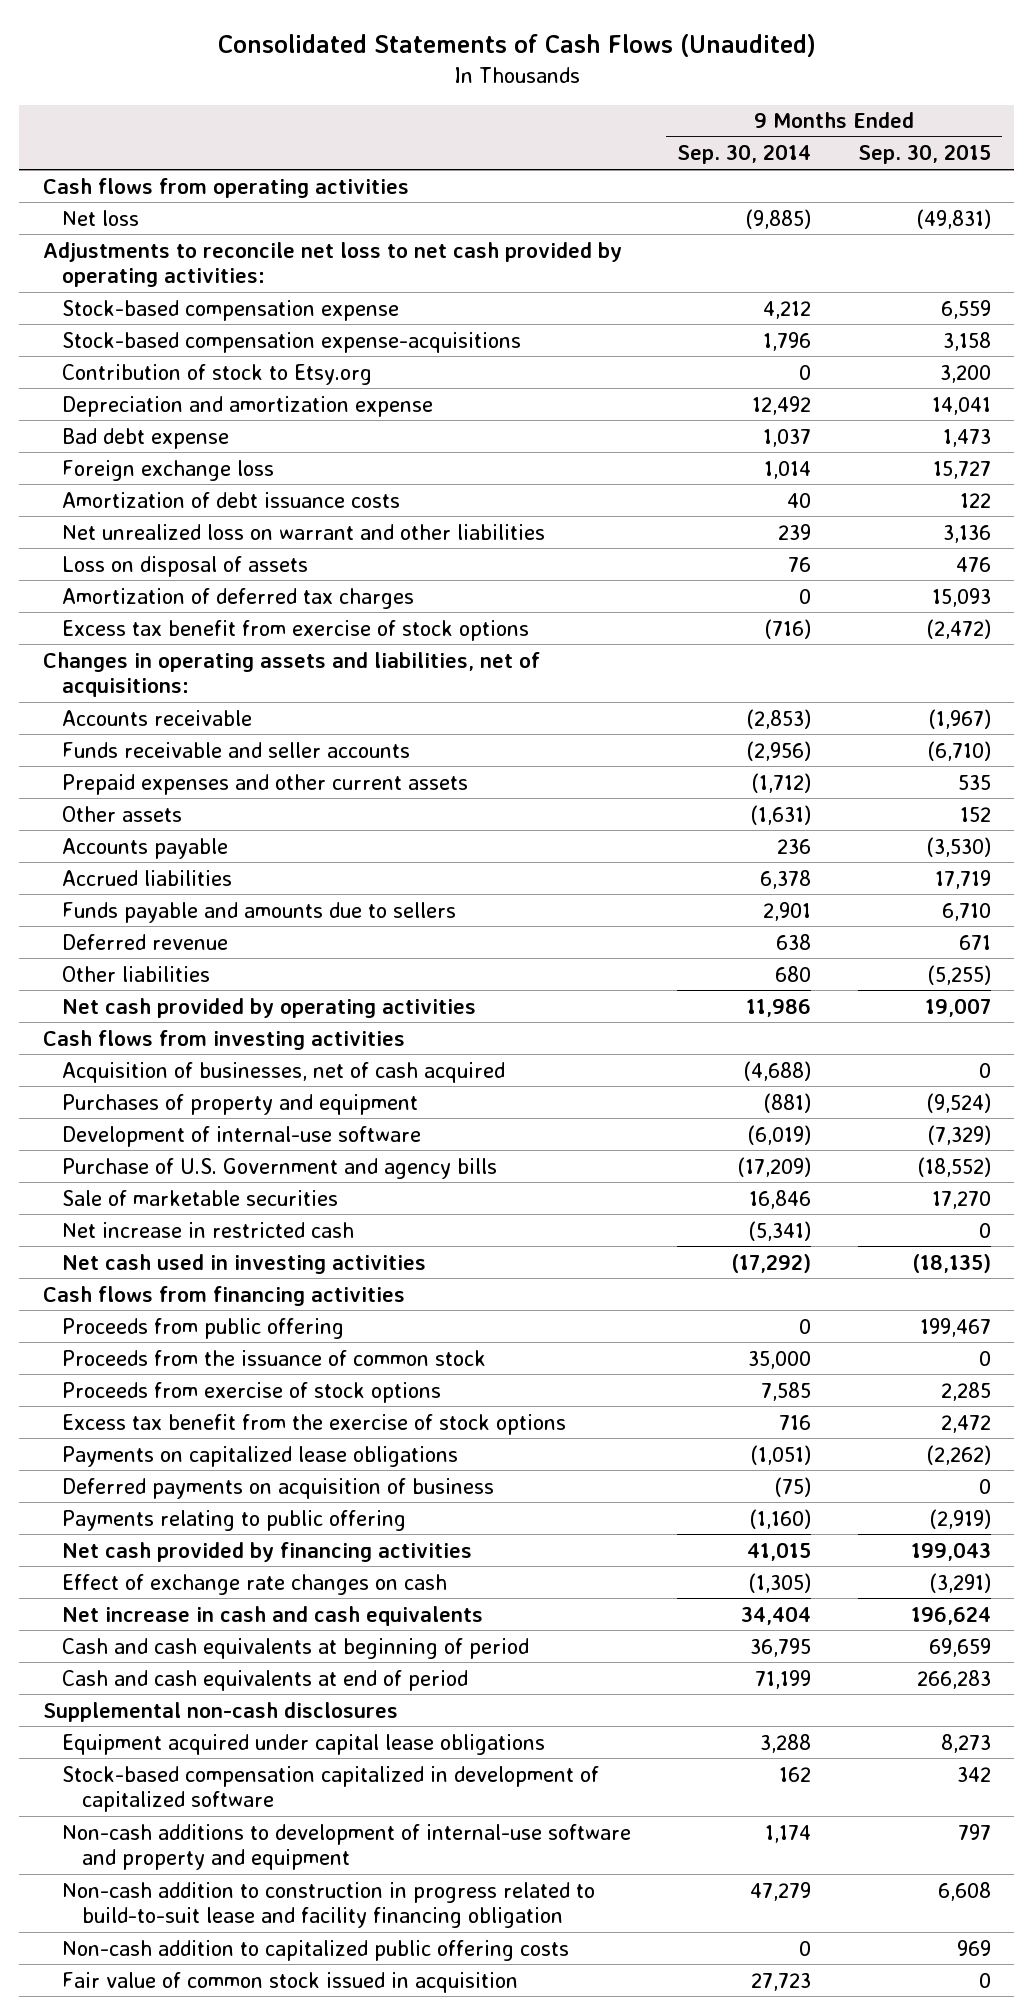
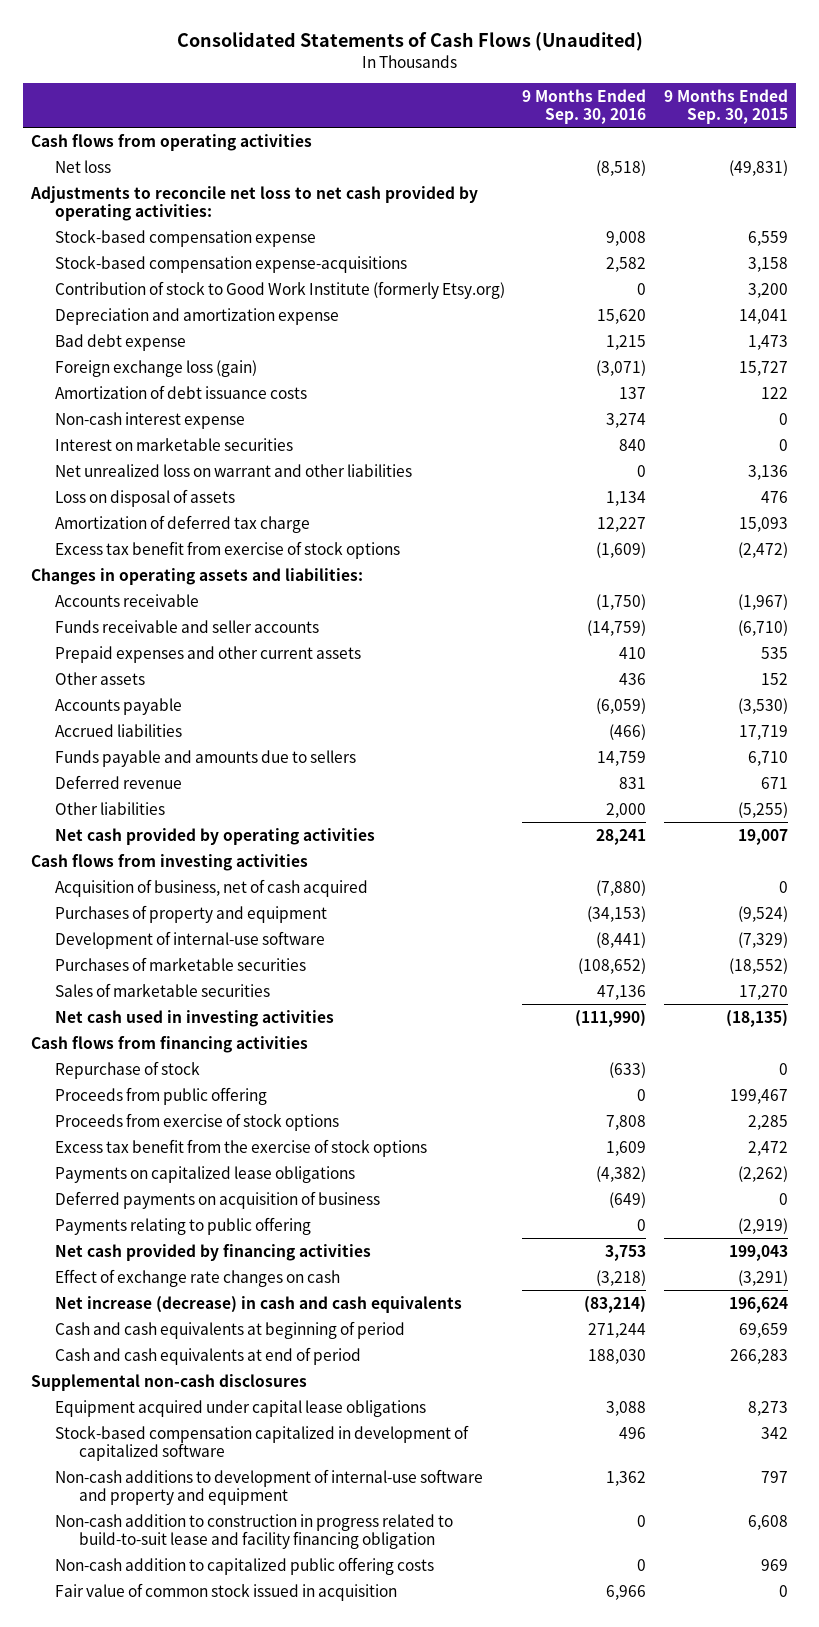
[677,144,812,165] Sep. 30, 2014 -> none
none -> [522,88,647,124] 9 Months Ended Sep. 30, 2016
[62,363,373,385] Contribution of stock to Etsy.org -> [55,280,506,299] Contribution of stock to Good Work Institute (formerly Etsy.org)
[62,459,275,481] Foreign exchange loss -> [55,359,258,377] Foreign exchange loss (gain)
none -> [55,411,246,429] Non-cash interest expense
none -> [55,437,294,451] Interest on marketable securities
[62,587,415,609] Amortization of deferred tax charges -> [55,514,311,533] Amortization of deferred tax charge
[42,651,540,697] Changes in operating assets and liabilities, net of acquisitions: -> [31,567,364,585] Changes in operating assets and liabilities:
[62,1061,506,1083] Acquisition of businesses, net of cash acquired -> [55,878,369,897] Acquisition of business, net of cash acquired
[62,1221,355,1238] Net increase in restricted cash -> none
[62,1157,498,1179] Purchase of U.S. Government and agency bills -> [55,956,307,971] Purchases of marketable securities
[62,1189,339,1206] Sale of marketable securities -> [55,982,271,997] Sales of marketable securities
none -> [55,1060,201,1079] Repurchase of stock
[62,1349,487,1366] Proceeds from the issuance of common stock -> none
[62,1605,484,1626] Net increase in cash and cash equivalents -> [55,1295,463,1313] Net increase (decrease) in cash and cash equivalents

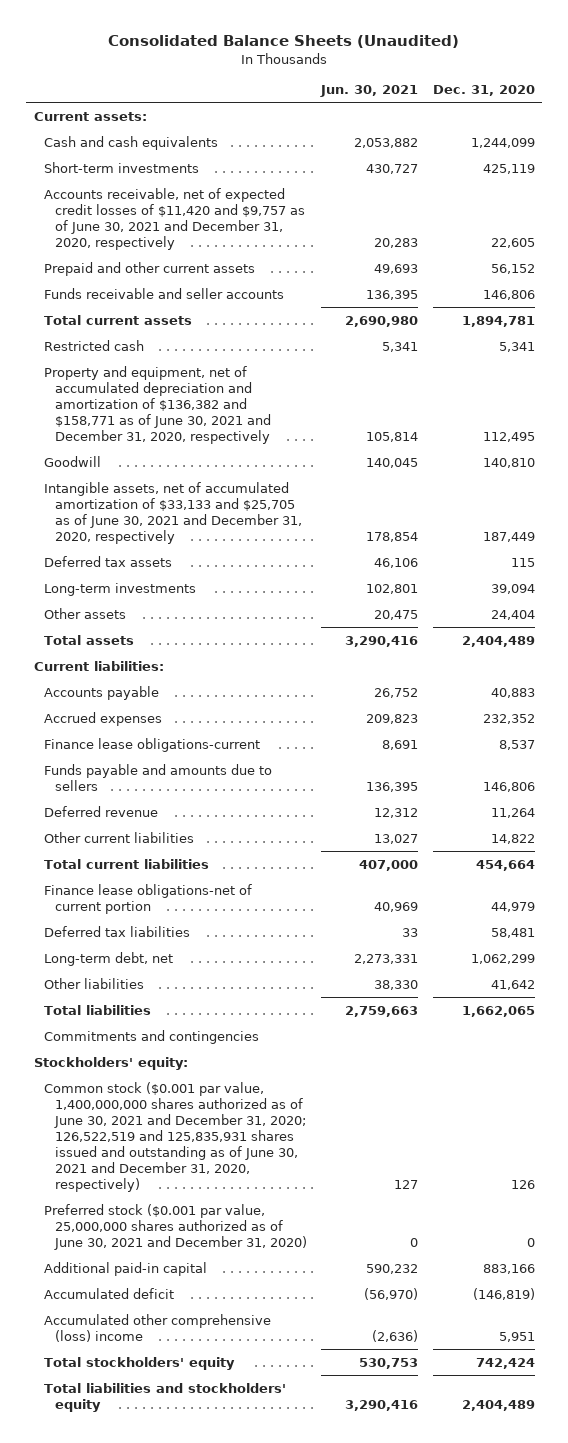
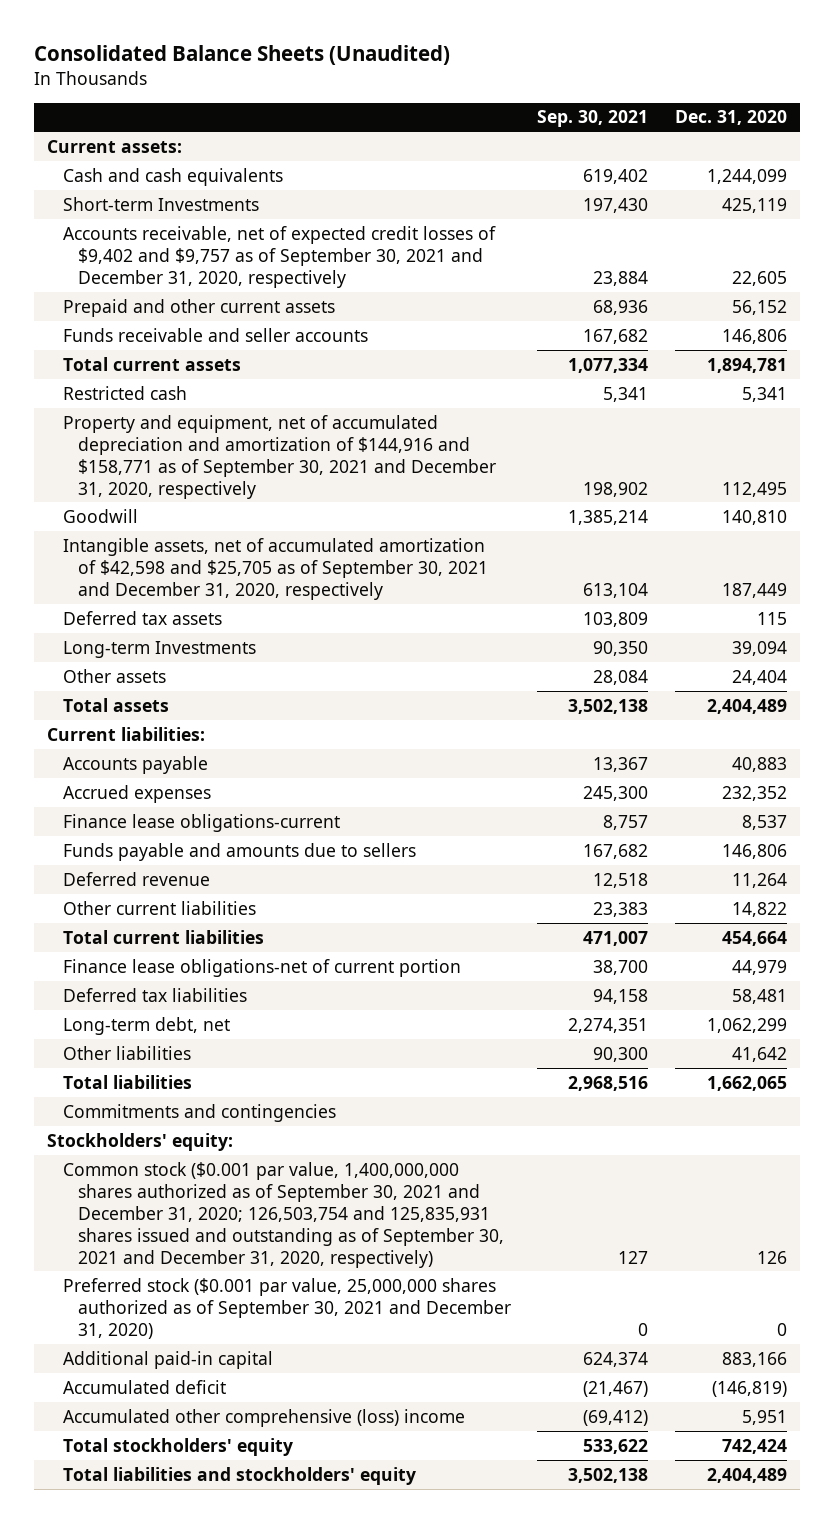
[320,84,419,97] Jun. 30, 2021 -> none
none -> [537,110,649,128] Sep. 30, 2021
[44,161,200,173] Short-term investments -> [62,196,259,211] Short-term Investments
[44,187,306,250] Accounts receivable, net of expected credit losses of $11,420 and $9,757 as of June 30, 2021 and December 31, 2020, respectively -> [62,225,496,288] Accounts receivable, net of expected credit losses of $9,402 and $9,757 as of September 30, 2021 and December 31, 2020, respectively
[44,365,272,444] Property and equipment, net of accumulated depreciation and amortization of $136,382 and $158,771 as of June 30, 2021 and December 31, 2020, respectively -> [62,414,497,499] Property and equipment, net of accumulated depreciation and amortization of $144,916 and $158,771 as of September 30, 2021 and December 31, 2020, respectively
[44,481,303,544] Intangible assets, net of accumulated amortization of $33,133 and $25,705 as of June 30, 2021 and December 31, 2020, respectively -> [62,537,489,600] Intangible assets, net of accumulated amortization of $42,598 and $25,705 as of September 30, 2021 and December 31, 2020, respectively
[44,582,197,596] Long-term investments -> [62,640,256,658] Long-term Investments
[44,1081,307,1192] Common stock ($0.001 par value, 1,400,000,000 shares authorized as of June 30, 2021 and December 31, 2020; 126,522,519 and 125,835,931 shares issued and outstanding as of June 30, 2021 and December 31, 2020, respectively) -> [62,1161,505,1268] Common stock ($0.001 par value, 1,400,000,000 shares authorized as of September 30, 2021 and December 31, 2020; 126,503,754 and 125,835,931 shares issued and outstanding as of September 30, 2021 and December 31, 2020, respectively)
[44,1203,308,1250] Preferred stock ($0.001 par value, 25,000,000 shares authorized as of June 30, 2021 and December 31, 2020) -> [62,1277,512,1339] Preferred stock ($0.001 par value, 25,000,000 shares authorized as of September 30, 2021 and December 31, 2020)

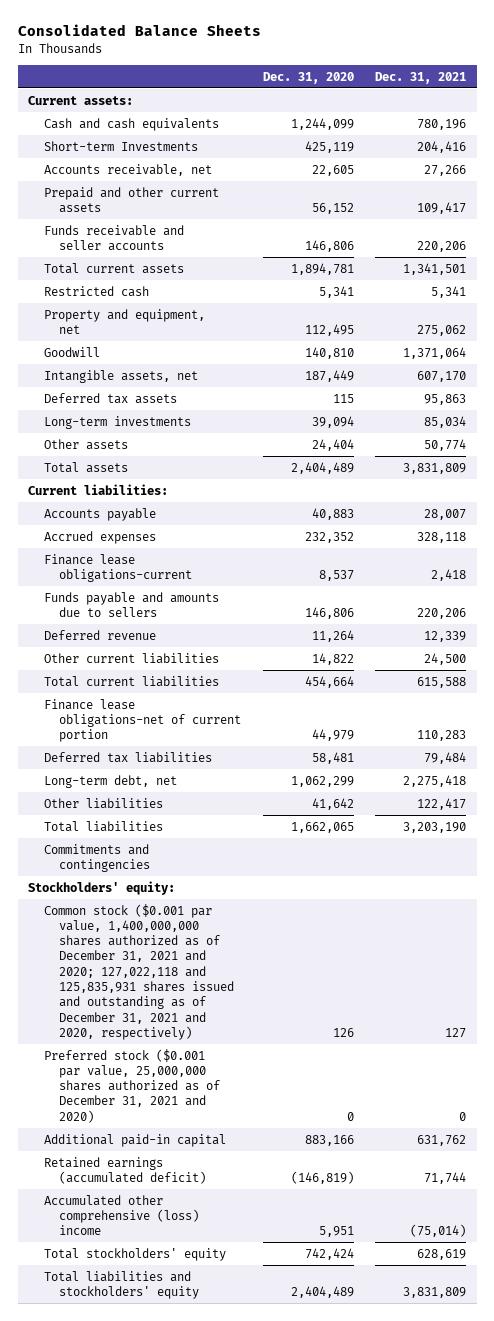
[33,45,450,66] Consolidated Balance Sheets (Unaudited) -> [17,24,261,37] Consolidated Balance Sheets
[537,110,649,128] Sep. 30, 2021 -> none
none -> [375,71,467,84] Dec. 31, 2021
[62,225,496,288] Accounts receivable, net of expected credit losses of $9,402 and $9,757 as of September 30, 2021 and December 31, 2020, respectively -> [43,163,212,176] Accounts receivable, net
[62,414,497,499] Property and equipment, net of accumulated depreciation and amortization of $144,916 and $158,771 as of September 30, 2021 and December 31, 2020, respectively -> [43,308,205,334] Property and equipment, net
[62,537,489,600] Intangible assets, net of accumulated amortization of $42,598 and $25,705 as of September 30, 2021 and December 31, 2020, respectively -> [43,369,198,383] Intangible assets, net
[62,640,256,658] Long-term Investments -> [43,415,191,429] Long-term investments
[62,1161,505,1268] Common stock ($0.001 par value, 1,400,000,000 shares authorized as of September 30, 2021 and December 31, 2020; 126,503,754 and 125,835,931 shares issued and outstanding as of September 30, 2021 and December 31, 2020, respectively) -> [43,903,235,1040] Common stock ($0.001 par value, 1,400,000,000 shares authorized as of December 31, 2021 and 2020; 127,022,118 and 125,835,931 shares issued and outstanding as of December 31, 2021 and 2020, respectively)
[62,1277,512,1339] Preferred stock ($0.001 par value, 25,000,000 shares authorized as of September 30, 2021 and December 31, 2020) -> [43,1048,221,1123] Preferred stock ($0.001 par value, 25,000,000 shares authorized as of December 31, 2021 and 2020)
[62,1379,226,1394] Accumulated deficit -> [43,1156,207,1184] Retained earnings (accumulated deficit)

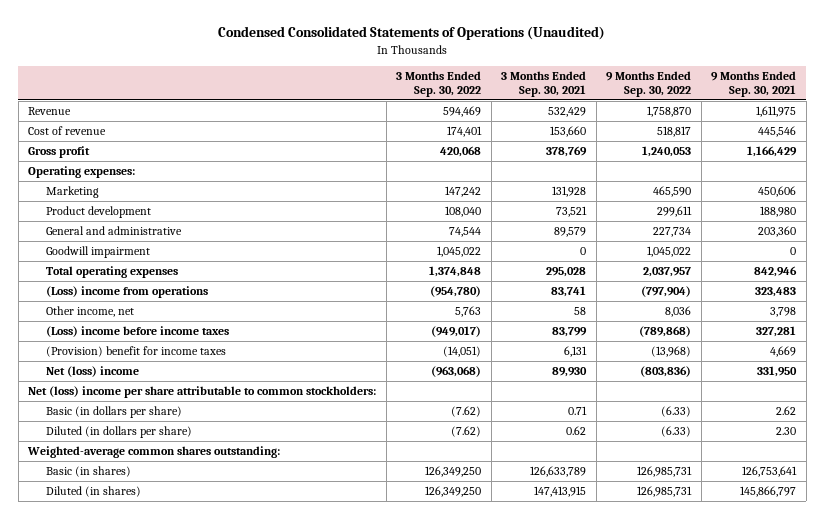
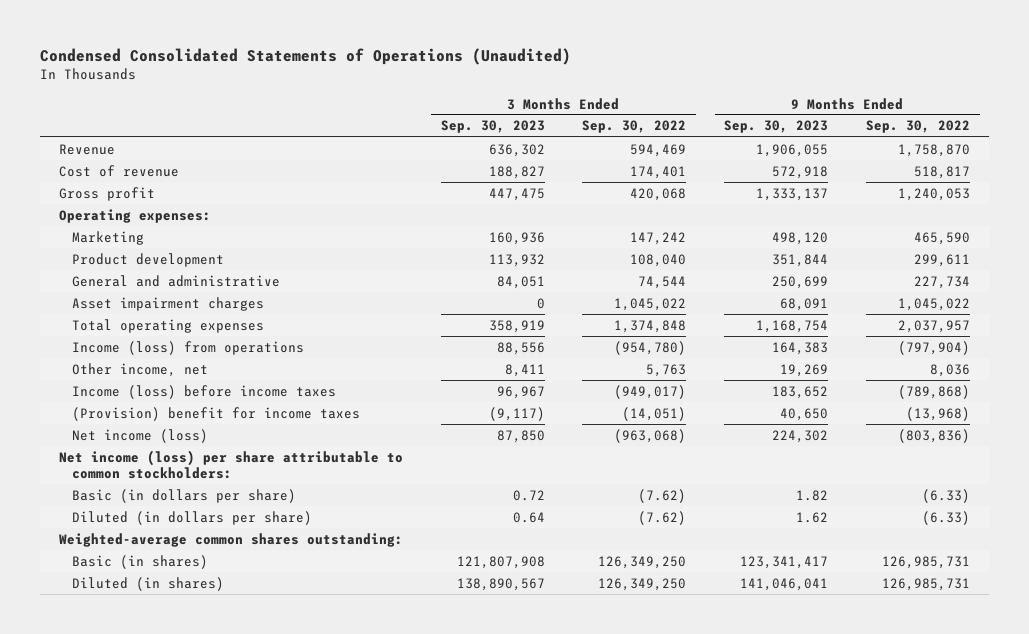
[501,70,587,97] 3 Months Ended Sep. 30, 2021 -> none
[711,70,797,97] 9 Months Ended Sep. 30, 2021 -> none
none -> [440,120,545,134] Sep. 30, 2023
none -> [724,120,829,134] Sep. 30, 2023
[45,246,150,259] Goodwill impairment -> [71,296,264,311] Asset impairment charges
[45,286,208,299] (Loss) income from operations -> [71,340,304,355] Income (loss) from operations
[45,326,229,338] (Loss) income before income taxes -> [71,384,336,399] Income (loss) before income taxes
[45,366,139,378] Net (loss) income -> [71,428,208,443] Net income (loss)
[28,386,377,399] Net (loss) income per share attributable to common stockholders: -> [58,449,403,480] Net income (loss) per share attributable to common stockholders:

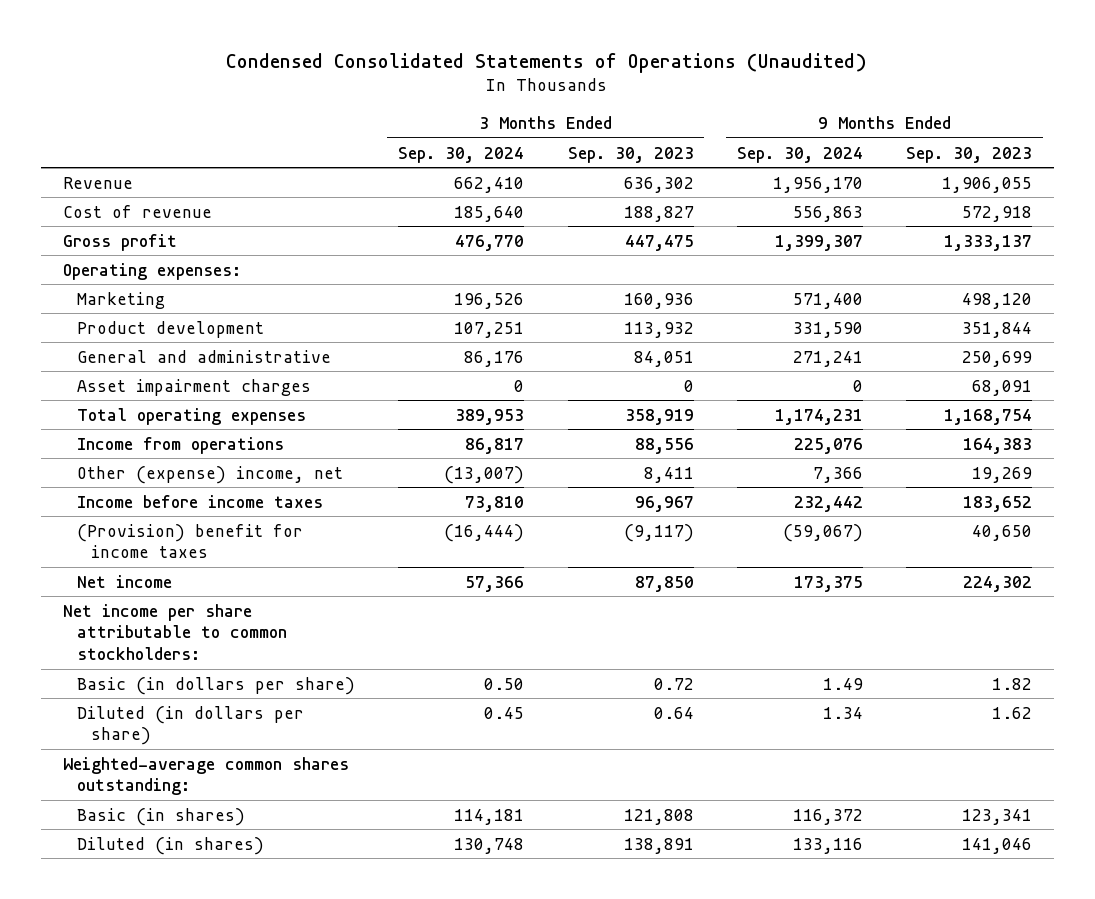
[582,120,687,134] Sep. 30, 2022 -> none
[866,120,971,134] Sep. 30, 2022 -> none
none -> [398,146,525,163] Sep. 30, 2024
none -> [736,146,863,163] Sep. 30, 2024
[71,340,304,355] Income (loss) from operations -> [77,436,285,454] Income from operations
[71,362,208,377] Other income, net -> [77,465,344,484] Other (expense) income, net
[71,384,336,399] Income (loss) before income taxes -> [77,494,324,508] Income before income taxes
[71,428,208,443] Net income (loss) -> [77,574,173,588] Net income
[58,449,403,480] Net income (loss) per share attributable to common stockholders: -> [62,603,288,661] Net income per share attributable to common stockholders:
[456,555,545,569] 121,807,908 -> [623,808,694,825] 121,808
[740,555,829,569] 123,341,417 -> [962,808,1033,825] 123,341
[456,577,545,591] 138,890,567 -> [623,837,694,854] 138,891
[740,577,829,591] 141,046,041 -> [962,837,1033,854] 141,046

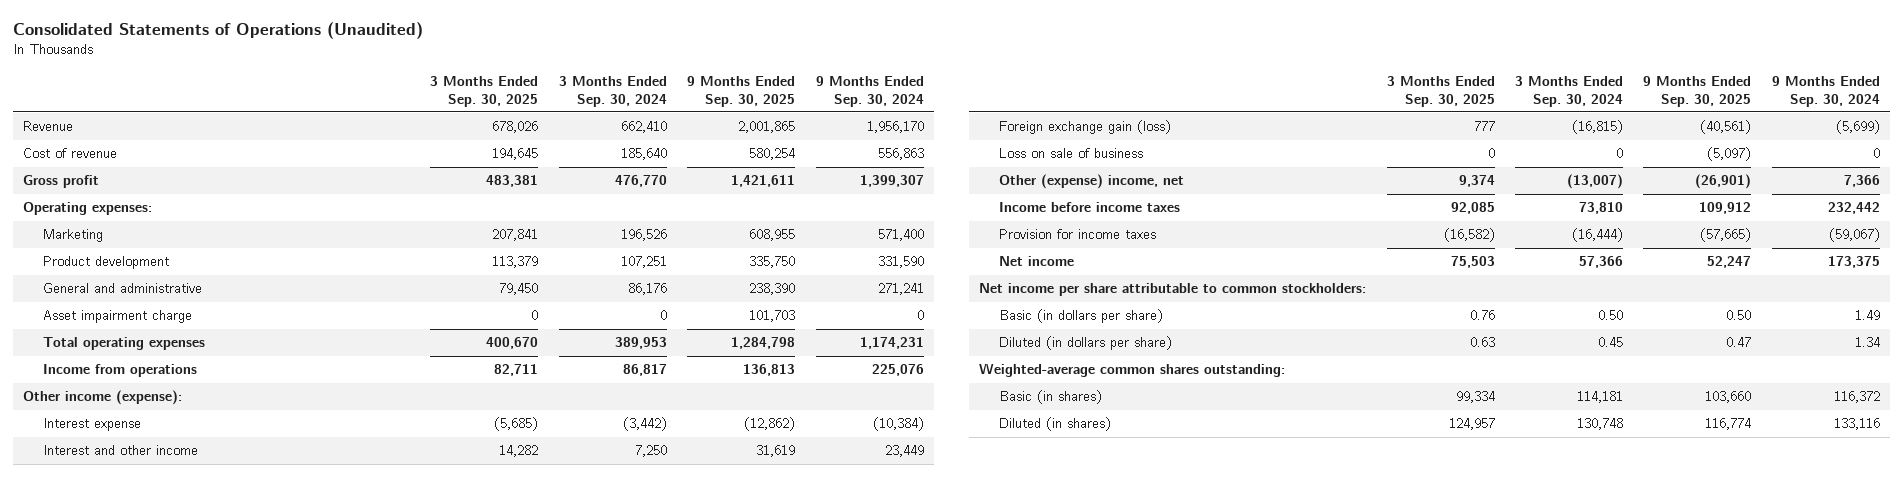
[226,52,868,73] Condensed Consolidated Statements of Operations (Unaudited) -> [12,21,423,39] Consolidated Statements of Operations (Unaudited)
[567,146,694,163] Sep. 30, 2023 -> none
[906,146,1033,163] Sep. 30, 2023 -> none
none -> [430,76,539,107] 3 Months Ended Sep. 30, 2025
none -> [687,76,796,107] 9 Months Ended Sep. 30, 2025
[77,378,312,396] Asset impairment charges -> [42,310,192,324] Asset impairment charge
none -> [22,390,182,406] Other income (expense):
none -> [42,418,141,432] Interest expense
none -> [42,445,198,456] Interest and other income
none -> [999,120,1172,135] Foreign exchange gain (loss)
none -> [999,148,1144,159] Loss on sale of business
[77,523,304,559] (Provision) benefit for income taxes -> [999,229,1157,240] Provision for income taxes

